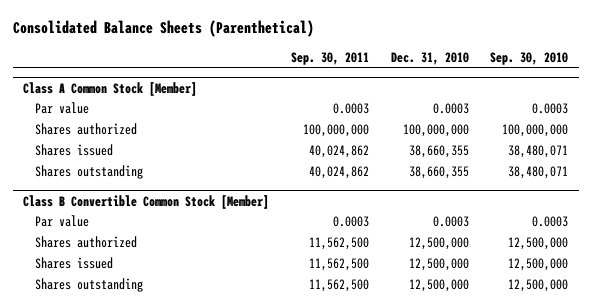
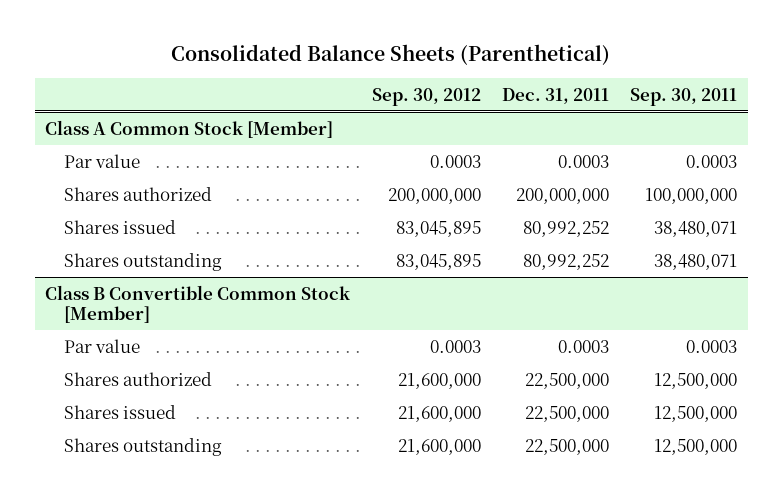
[390,52,469,66] Dec. 31, 2010 -> none
[490,52,569,66] Sep. 30, 2010 -> none
none -> [371,87,481,106] Sep. 30, 2012
none -> [501,87,609,104] Dec. 31, 2011
[308,145,369,159] 40,024,862 -> [653,220,737,237] 38,480,071
[308,166,369,180] 40,024,862 -> [653,253,737,270] 38,480,071
[308,237,369,251] 11,562,500 -> [653,372,737,389] 12,500,000
[308,258,369,272] 11,562,500 -> [653,405,737,422] 12,500,000
[308,279,369,293] 11,562,500 -> [653,438,737,455] 12,500,000

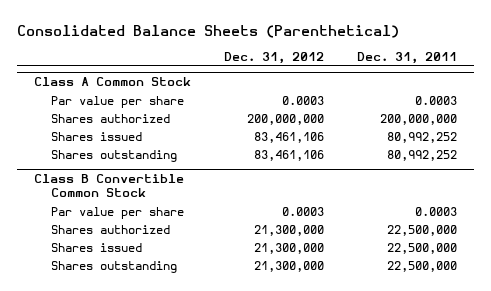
[371,87,481,106] Sep. 30, 2012 -> none
[629,87,737,106] Sep. 30, 2011 -> none
none -> [223,51,324,64] Dec. 31, 2012
[45,119,334,138] Class A Common Stock [Member] -> [33,77,191,87] Class A Common Stock
[63,153,140,168] Par value -> [50,95,184,108] Par value per share
[45,284,351,323] Class B Convertible Common Stock [Member] -> [33,174,184,198] Class B Convertible Common Stock
[63,338,140,353] Par value -> [50,206,184,219] Par value per share

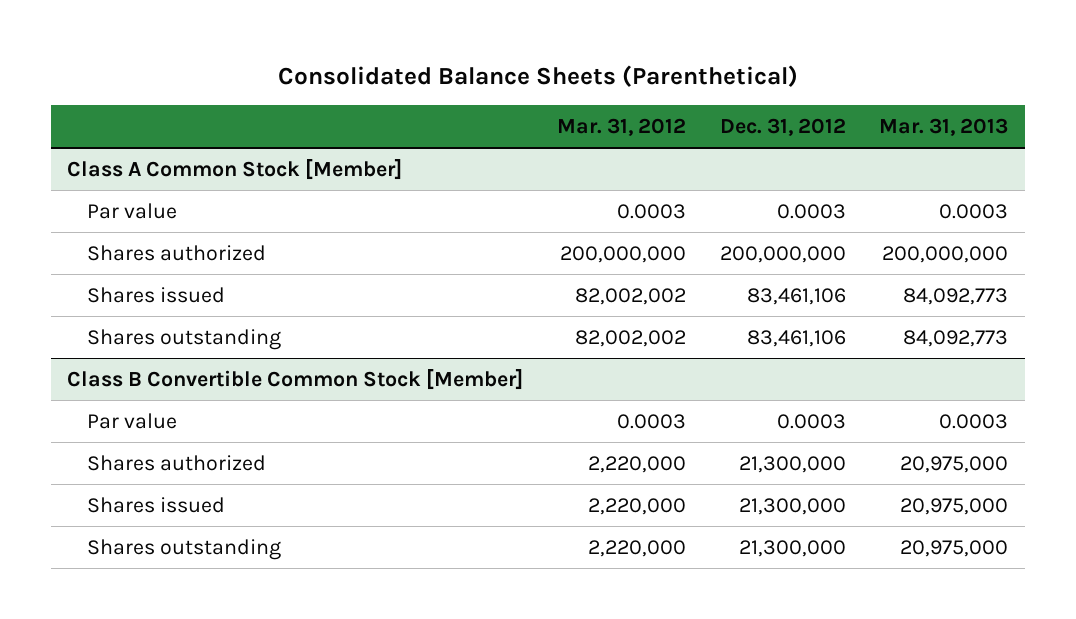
[357,51,458,64] Dec. 31, 2011 -> none
none -> [556,118,686,137] Mar. 31, 2012
none -> [879,118,1009,137] Mar. 31, 2013
[33,77,191,87] Class A Common Stock -> [67,158,403,180] Class A Common Stock [Member]
[50,95,184,108] Par value per share -> [87,202,178,219] Par value
[33,174,184,198] Class B Convertible Common Stock -> [67,368,524,390] Class B Convertible Common Stock [Member]
[50,206,184,219] Par value per share -> [87,412,178,429] Par value

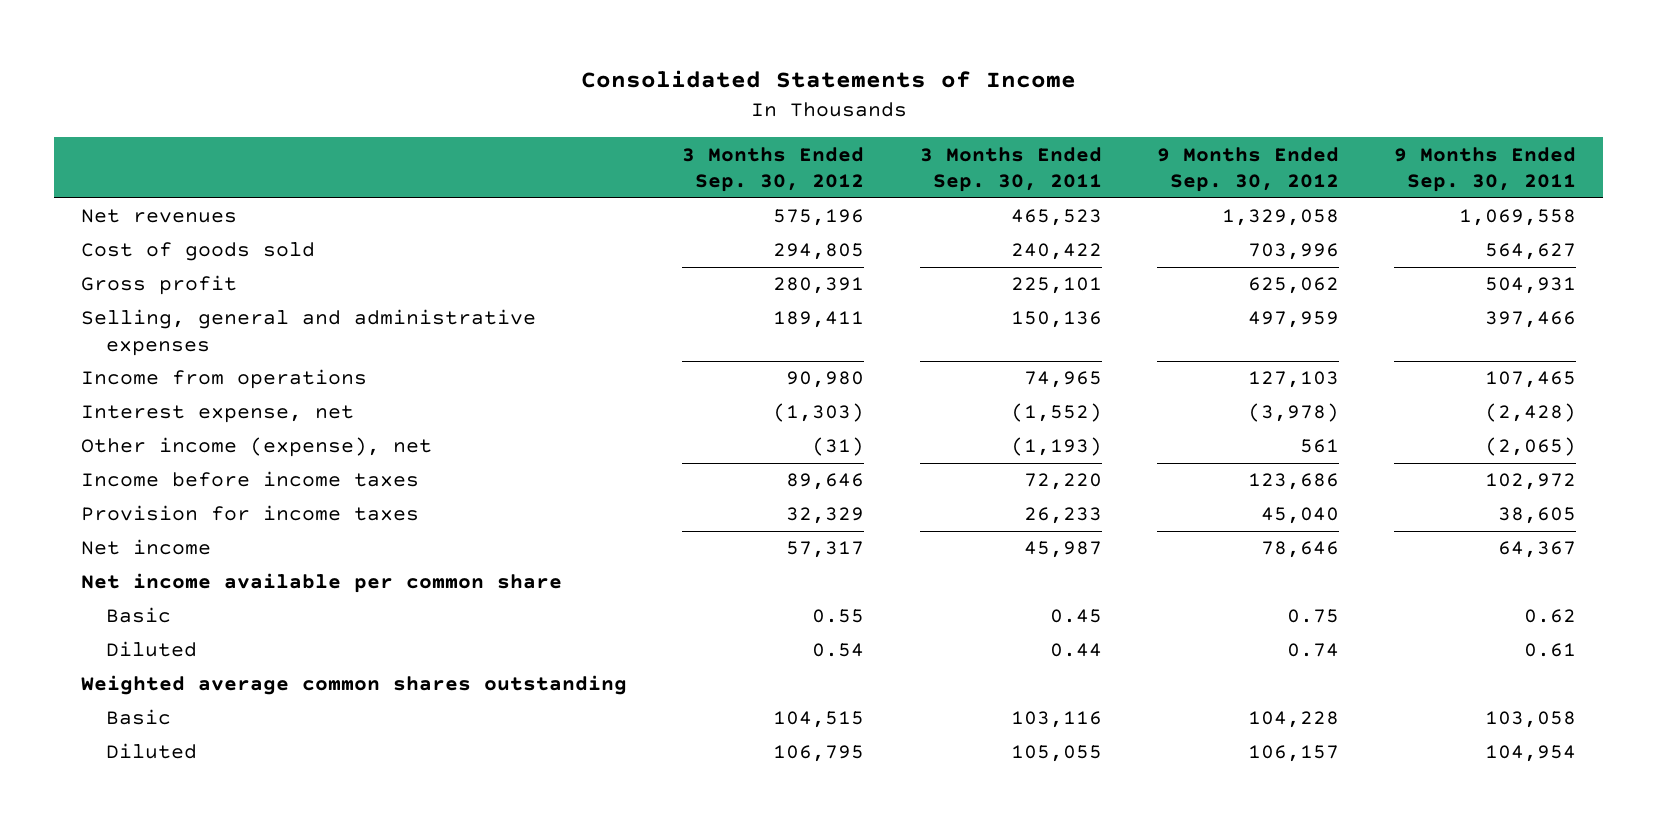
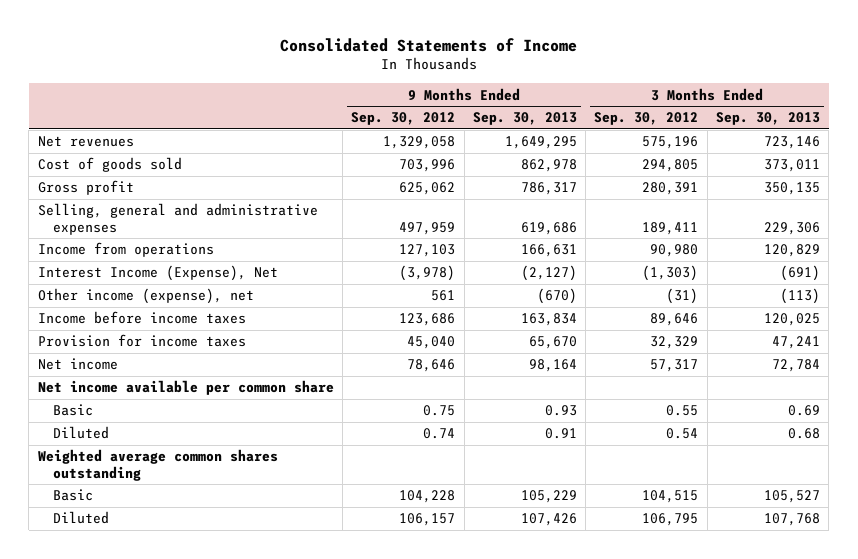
[919,146,1102,193] 3 Months Ended Sep. 30, 2011 -> none
[1393,146,1576,193] 9 Months Ended Sep. 30, 2011 -> none
none -> [472,112,577,126] Sep. 30, 2013
none -> [716,112,821,126] Sep. 30, 2013
[81,405,355,424] Interest expense, net -> [37,265,278,282] Interest Income (Expense), Net

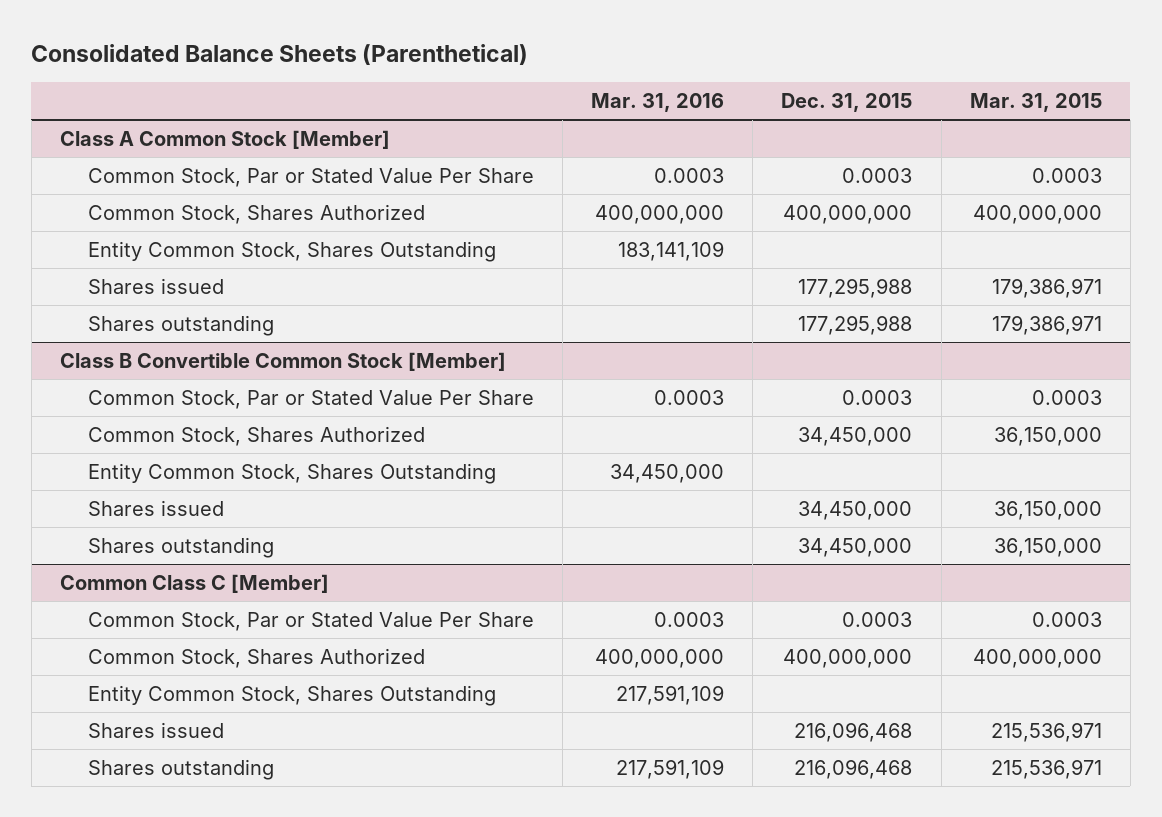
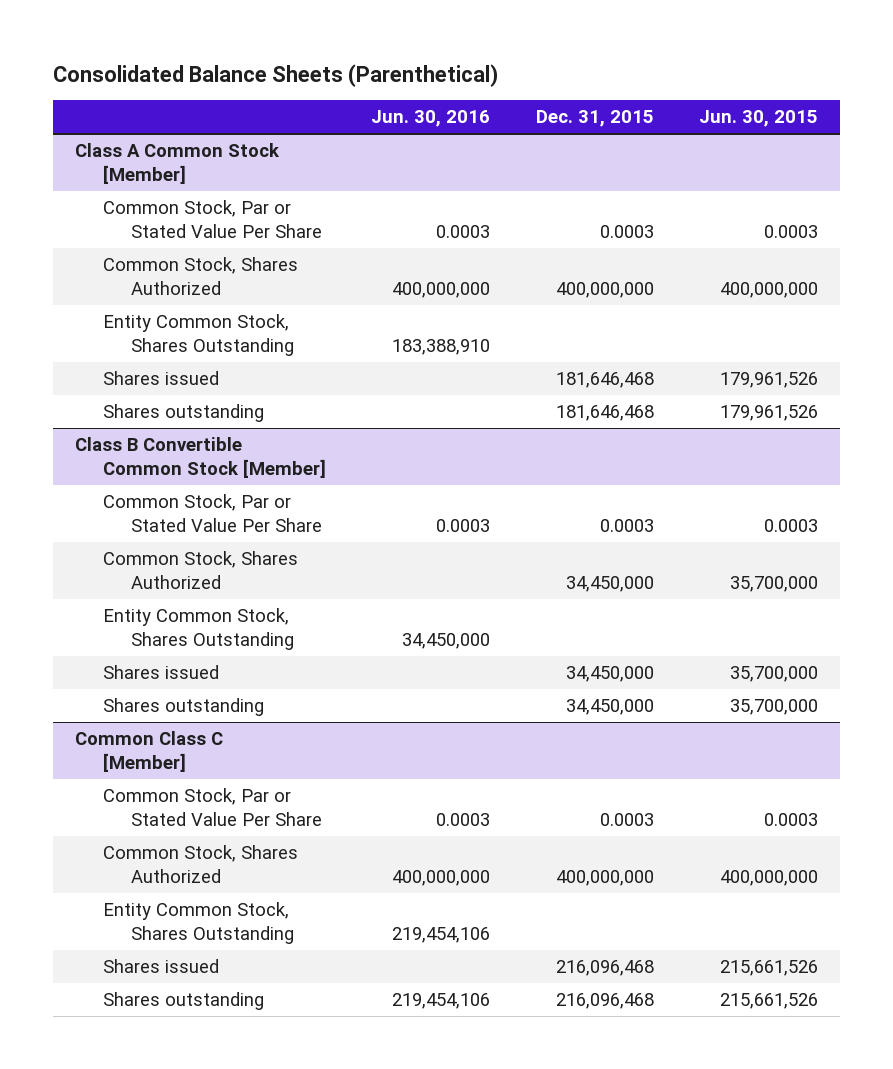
[591,92,725,112] Mar. 31, 2016 -> none
[969,92,1102,112] Mar. 31, 2015 -> none
none -> [371,110,491,128] Jun. 30, 2016
none -> [698,110,818,128] Jun. 30, 2015
[798,277,913,298] 177,295,988 -> [555,371,654,388] 181,646,468
[798,314,913,335] 177,295,988 -> [555,404,654,421] 181,646,468

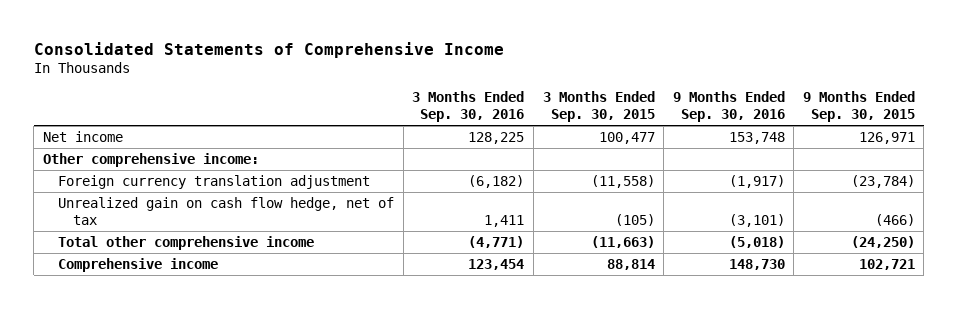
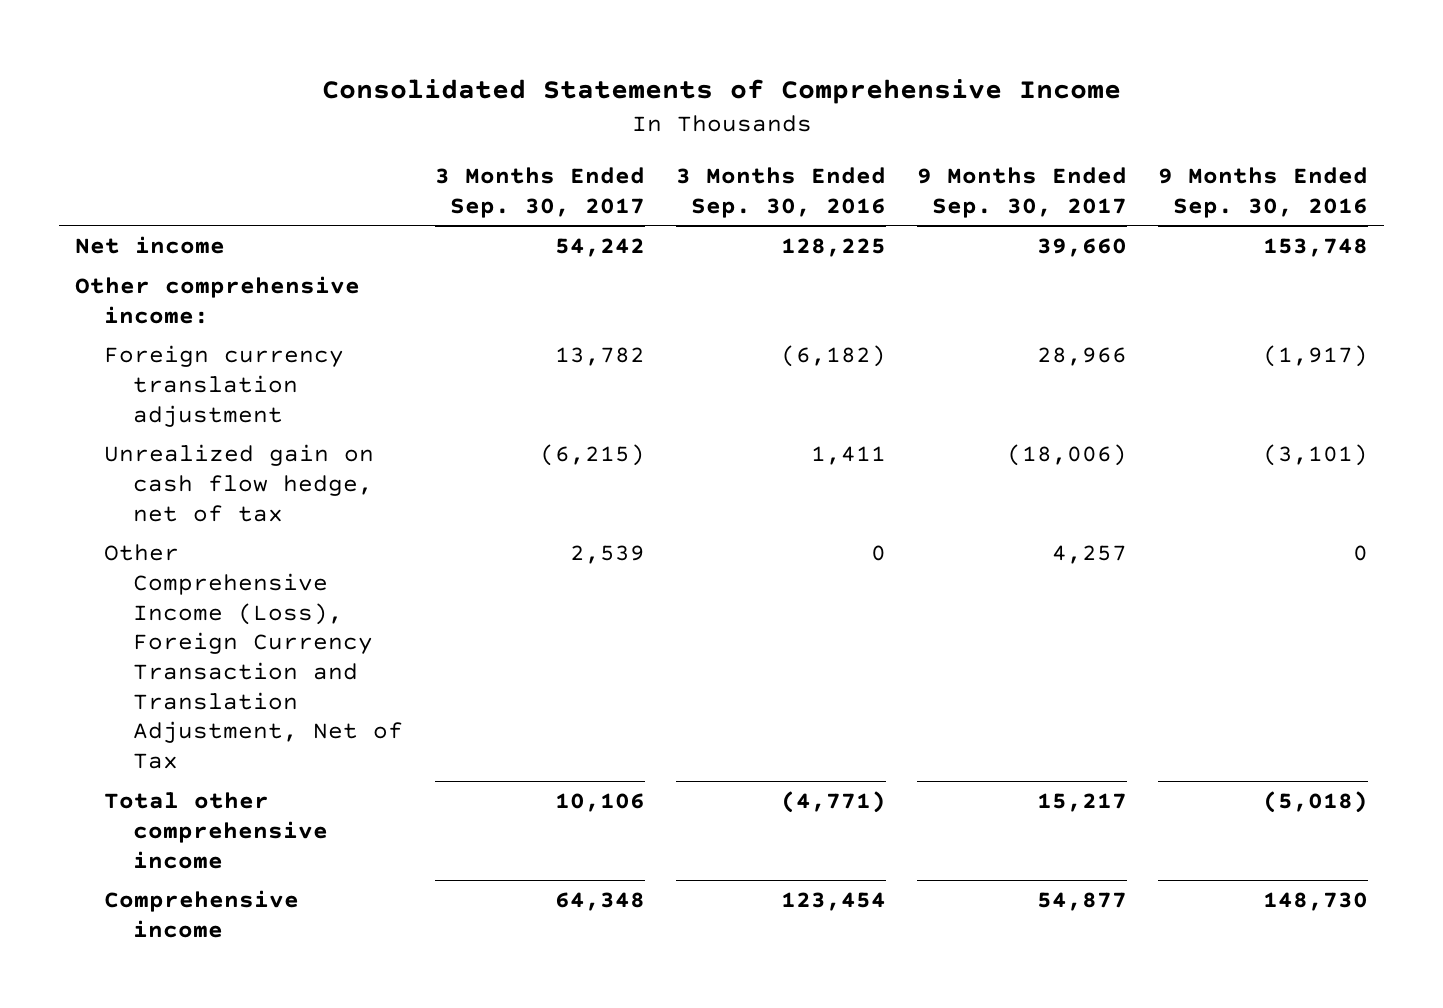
[542,90,655,122] 3 Months Ended Sep. 30, 2015 -> none
[802,90,915,122] 9 Months Ended Sep. 30, 2015 -> none
none -> [434,166,645,218] 3 Months Ended Sep. 30, 2017
none -> [917,166,1128,218] 9 Months Ended Sep. 30, 2017
none -> [104,544,404,770] Other Comprehensive Income (Loss), Foreign Currency Transaction and Translation Adjustment, Net of Tax

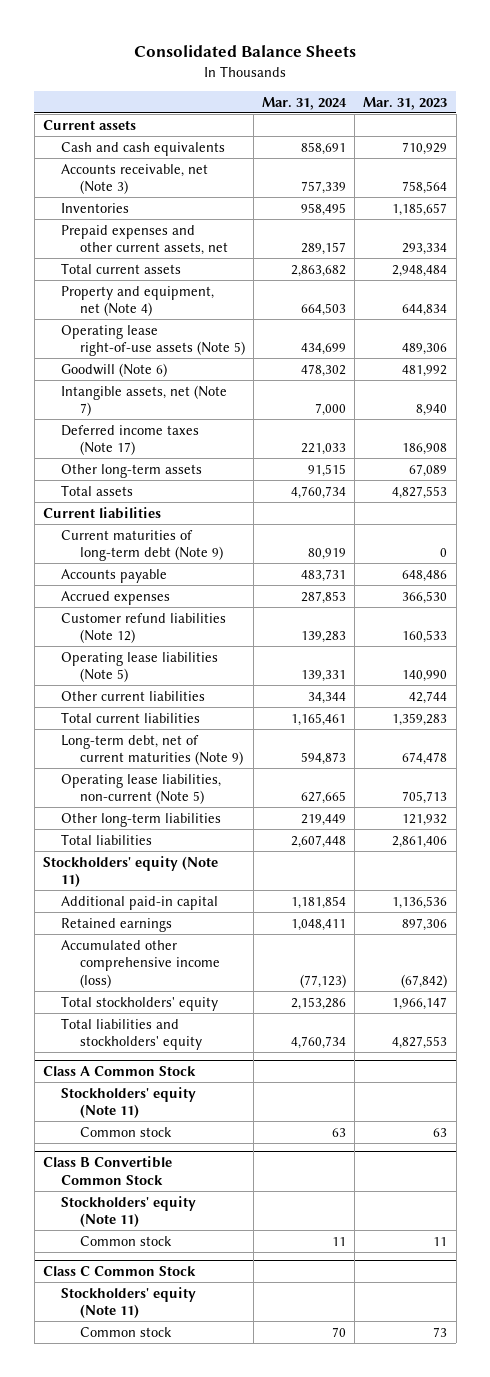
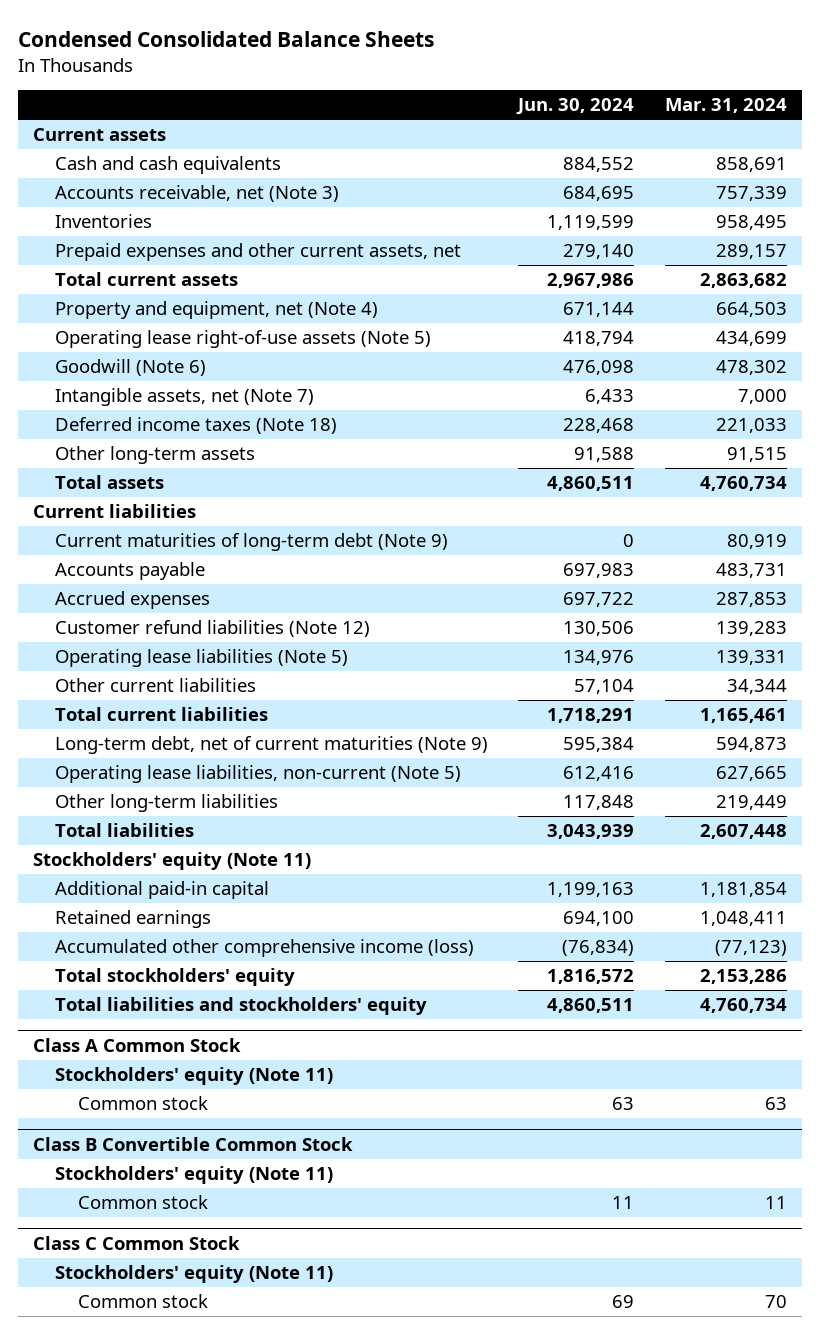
[134,44,357,57] Consolidated Balance Sheets -> [17,30,434,47] Condensed Consolidated Balance Sheets
[363,96,448,110] Mar. 31, 2023 -> none
none -> [516,98,635,116] Jun. 30, 2024
[61,424,200,456] Deferred income taxes (Note 17) -> [55,417,338,435] Deferred income taxes (Note 18)

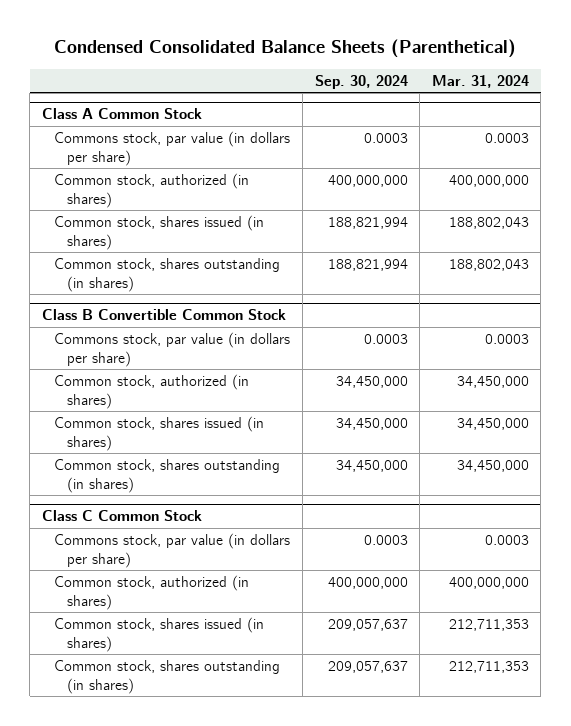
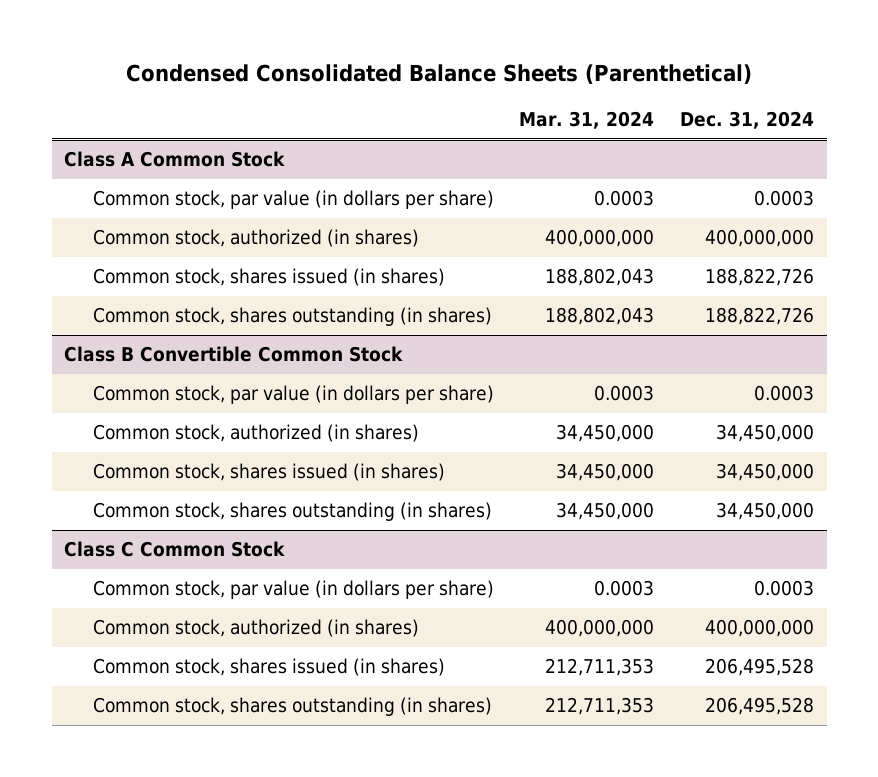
[314,74,408,89] Sep. 30, 2024 -> none
none -> [679,111,814,130] Dec. 31, 2024
[54,131,291,166] Commons stock, par value (in dollars per share) -> [92,190,494,210] Common stock, par value (in dollars per share)
[54,332,291,367] Commons stock, par value (in dollars per share) -> [92,385,494,405] Common stock, par value (in dollars per share)
[54,533,291,568] Commons stock, par value (in dollars per share) -> [92,580,494,600] Common stock, par value (in dollars per share)

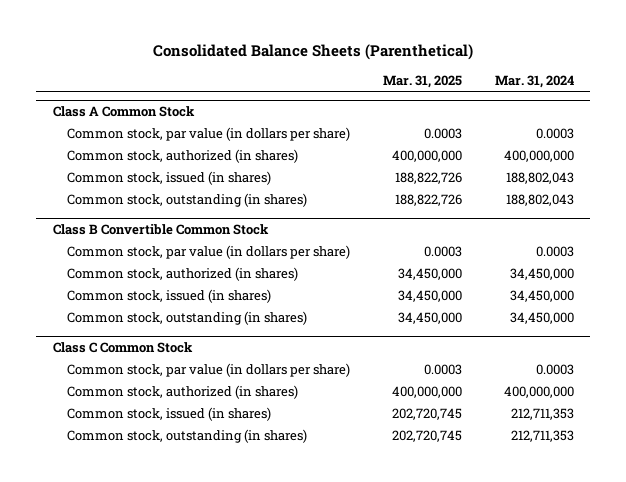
[126,63,753,84] Condensed Consolidated Balance Sheets (Parenthetical) -> [153,44,474,61] Consolidated Balance Sheets (Parenthetical)
[679,111,814,130] Dec. 31, 2024 -> none
none -> [382,74,462,88] Mar. 31, 2025
[92,268,445,287] Common stock, shares issued (in shares) -> [66,170,271,185] Common stock, issued (in shares)
[92,307,492,327] Common stock, shares outstanding (in shares) -> [66,192,307,207] Common stock, outstanding (in shares)
[92,463,445,482] Common stock, shares issued (in shares) -> [66,288,271,303] Common stock, issued (in shares)
[92,502,492,522] Common stock, shares outstanding (in shares) -> [66,310,307,325] Common stock, outstanding (in shares)
[92,658,445,677] Common stock, shares issued (in shares) -> [66,406,271,421] Common stock, issued (in shares)
[92,697,492,717] Common stock, shares outstanding (in shares) -> [66,428,307,443] Common stock, outstanding (in shares)

